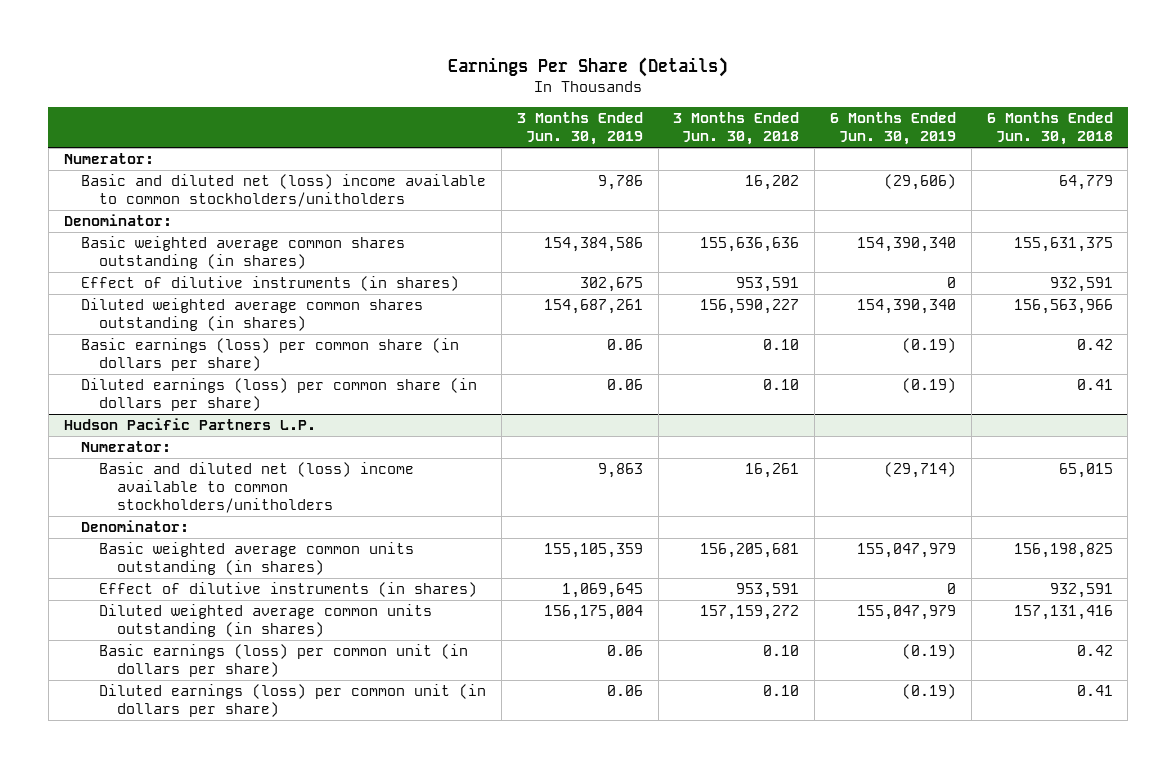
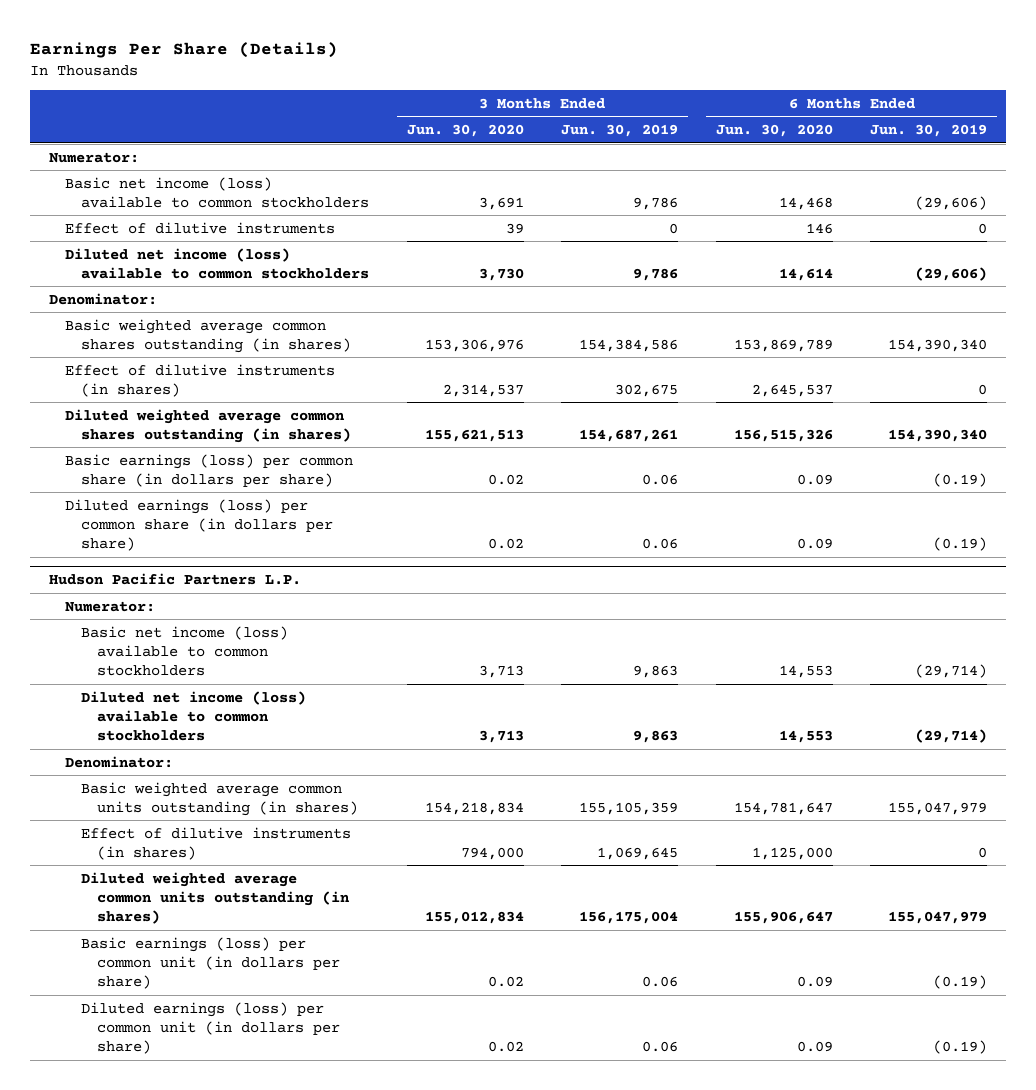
[673,112,800,146] 3 Months Ended Jun. 30, 2018 -> none
[986,112,1113,146] 6 Months Ended Jun. 30, 2018 -> none
none -> [406,123,524,137] Jun. 30, 2020
none -> [715,123,833,137] Jun. 30, 2020
[81,174,487,208] Basic and diluted net (loss) income available to common stockholders/unitholders -> [64,176,369,208] Basic net income (loss) available to common stockholders
none -> [64,221,335,234] Effect of dilutive instruments
none -> [64,247,369,279] Diluted net income (loss) available to common stockholders
[99,462,415,514] Basic and diluted net (loss) income available to common stockholders/unitholders -> [80,625,288,676] Basic net income (loss) available to common stockholders
none -> [80,690,306,741] Diluted net income (loss) available to common stockholders

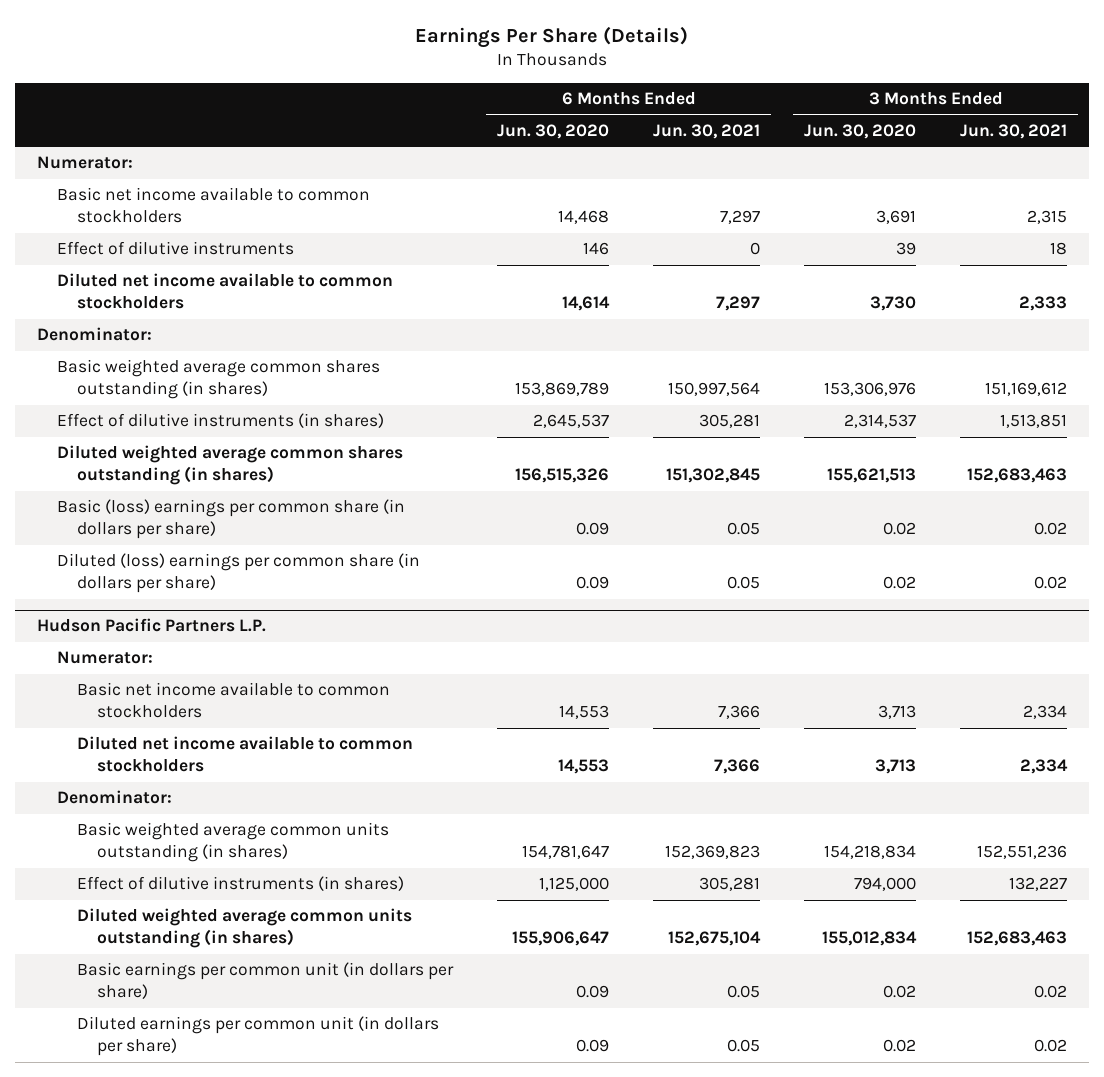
[561,123,679,137] Jun. 30, 2019 -> none
[870,123,988,137] Jun. 30, 2019 -> none
none -> [653,123,761,139] Jun. 30, 2021
none -> [960,123,1068,139] Jun. 30, 2021
[64,176,369,208] Basic net income (loss) available to common stockholders -> [56,187,370,224] Basic net income available to common stockholders
[64,247,369,279] Diluted net income (loss) available to common stockholders -> [56,273,393,310] Diluted net income available to common stockholders
[64,453,353,487] Basic earnings (loss) per common share (in dollars per share) -> [56,499,405,540] Basic (loss) earnings per common share (in dollars per share)
[64,498,333,551] Diluted earnings (loss) per common share (in dollars per share) -> [56,553,420,594] Diluted (loss) earnings per common share (in dollars per share)
[80,625,288,676] Basic net income (loss) available to common stockholders -> [77,682,391,719] Basic net income available to common stockholders
[80,690,306,741] Diluted net income (loss) available to common stockholders -> [77,736,414,773] Diluted net income available to common stockholders
[80,936,340,989] Basic earnings (loss) per common unit (in dollars per share) -> [77,962,455,1000] Basic earnings per common unit (in dollars per share)
[80,1001,340,1054] Diluted earnings (loss) per common unit (in dollars per share) -> [77,1016,440,1057] Diluted earnings per common unit (in dollars per share)

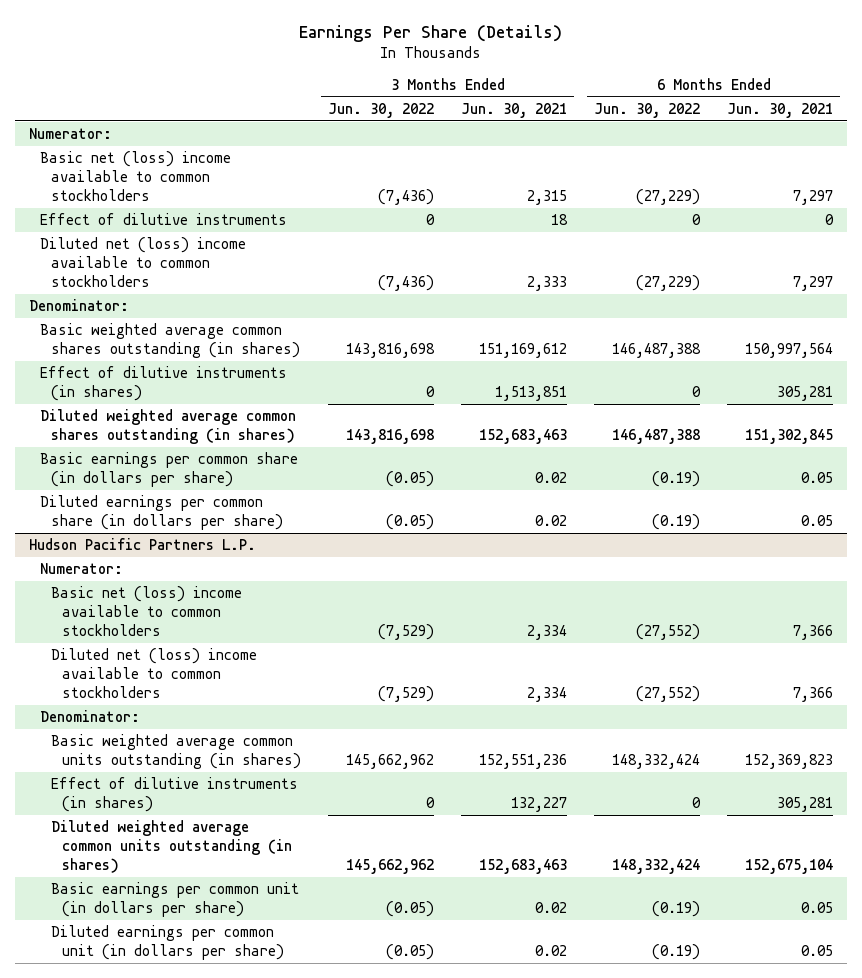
[497,123,610,139] Jun. 30, 2020 -> none
[804,123,917,139] Jun. 30, 2020 -> none
none -> [328,102,435,118] Jun. 30, 2022
none -> [594,102,701,118] Jun. 30, 2022
[56,187,370,224] Basic net income available to common stockholders -> [39,150,231,201] Basic net (loss) income available to common stockholders
[56,273,393,310] Diluted net income available to common stockholders -> [39,236,246,287] Diluted net (loss) income available to common stockholders
[56,499,405,540] Basic (loss) earnings per common share (in dollars per share) -> [39,451,298,487] Basic earnings per common share (in dollars per share)
[56,553,420,594] Diluted (loss) earnings per common share (in dollars per share) -> [39,494,283,530] Diluted earnings per common share (in dollars per share)
[77,682,391,719] Basic net income available to common stockholders -> [50,585,242,636] Basic net (loss) income available to common stockholders
[77,736,414,773] Diluted net income available to common stockholders -> [50,647,257,698] Diluted net (loss) income available to common stockholders

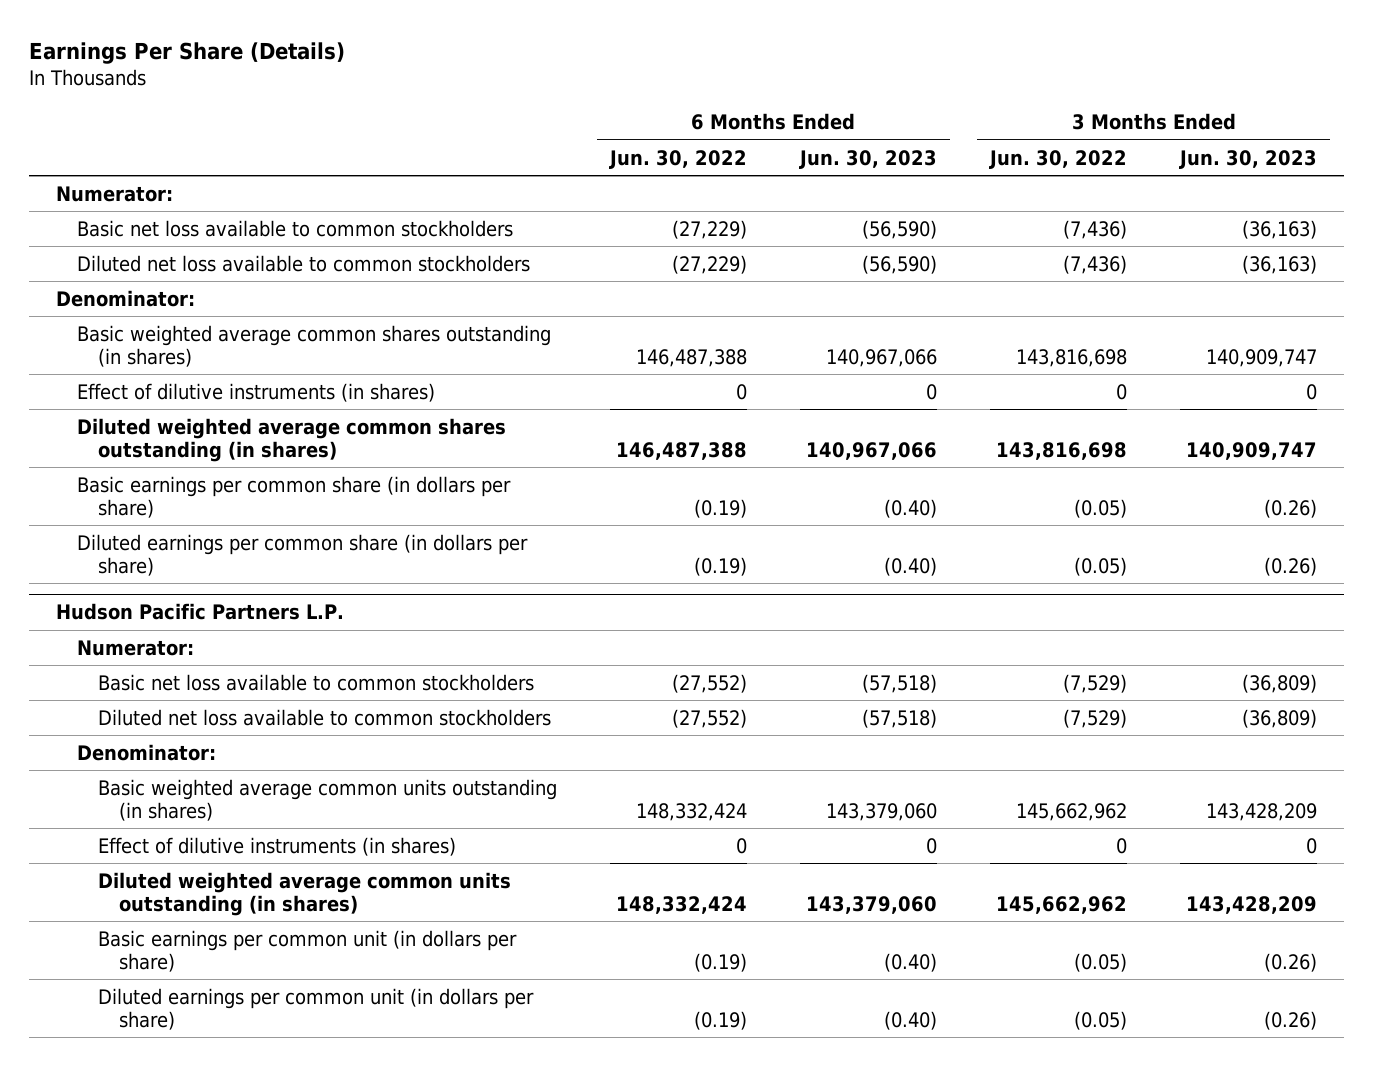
[461,102,568,118] Jun. 30, 2021 -> none
[727,102,834,118] Jun. 30, 2021 -> none
none -> [798,149,937,169] Jun. 30, 2023
none -> [1179,149,1318,169] Jun. 30, 2023
[39,212,287,225] Effect of dilutive instruments -> none
[39,150,231,201] Basic net (loss) income available to common stockholders -> [76,219,513,237] Basic net loss available to common stockholders
[39,236,246,287] Diluted net (loss) income available to common stockholders -> [76,254,530,272] Diluted net loss available to common stockholders
[50,585,242,636] Basic net (loss) income available to common stockholders -> [97,673,534,691] Basic net loss available to common stockholders
[50,647,257,698] Diluted net (loss) income available to common stockholders -> [97,708,551,726] Diluted net loss available to common stockholders

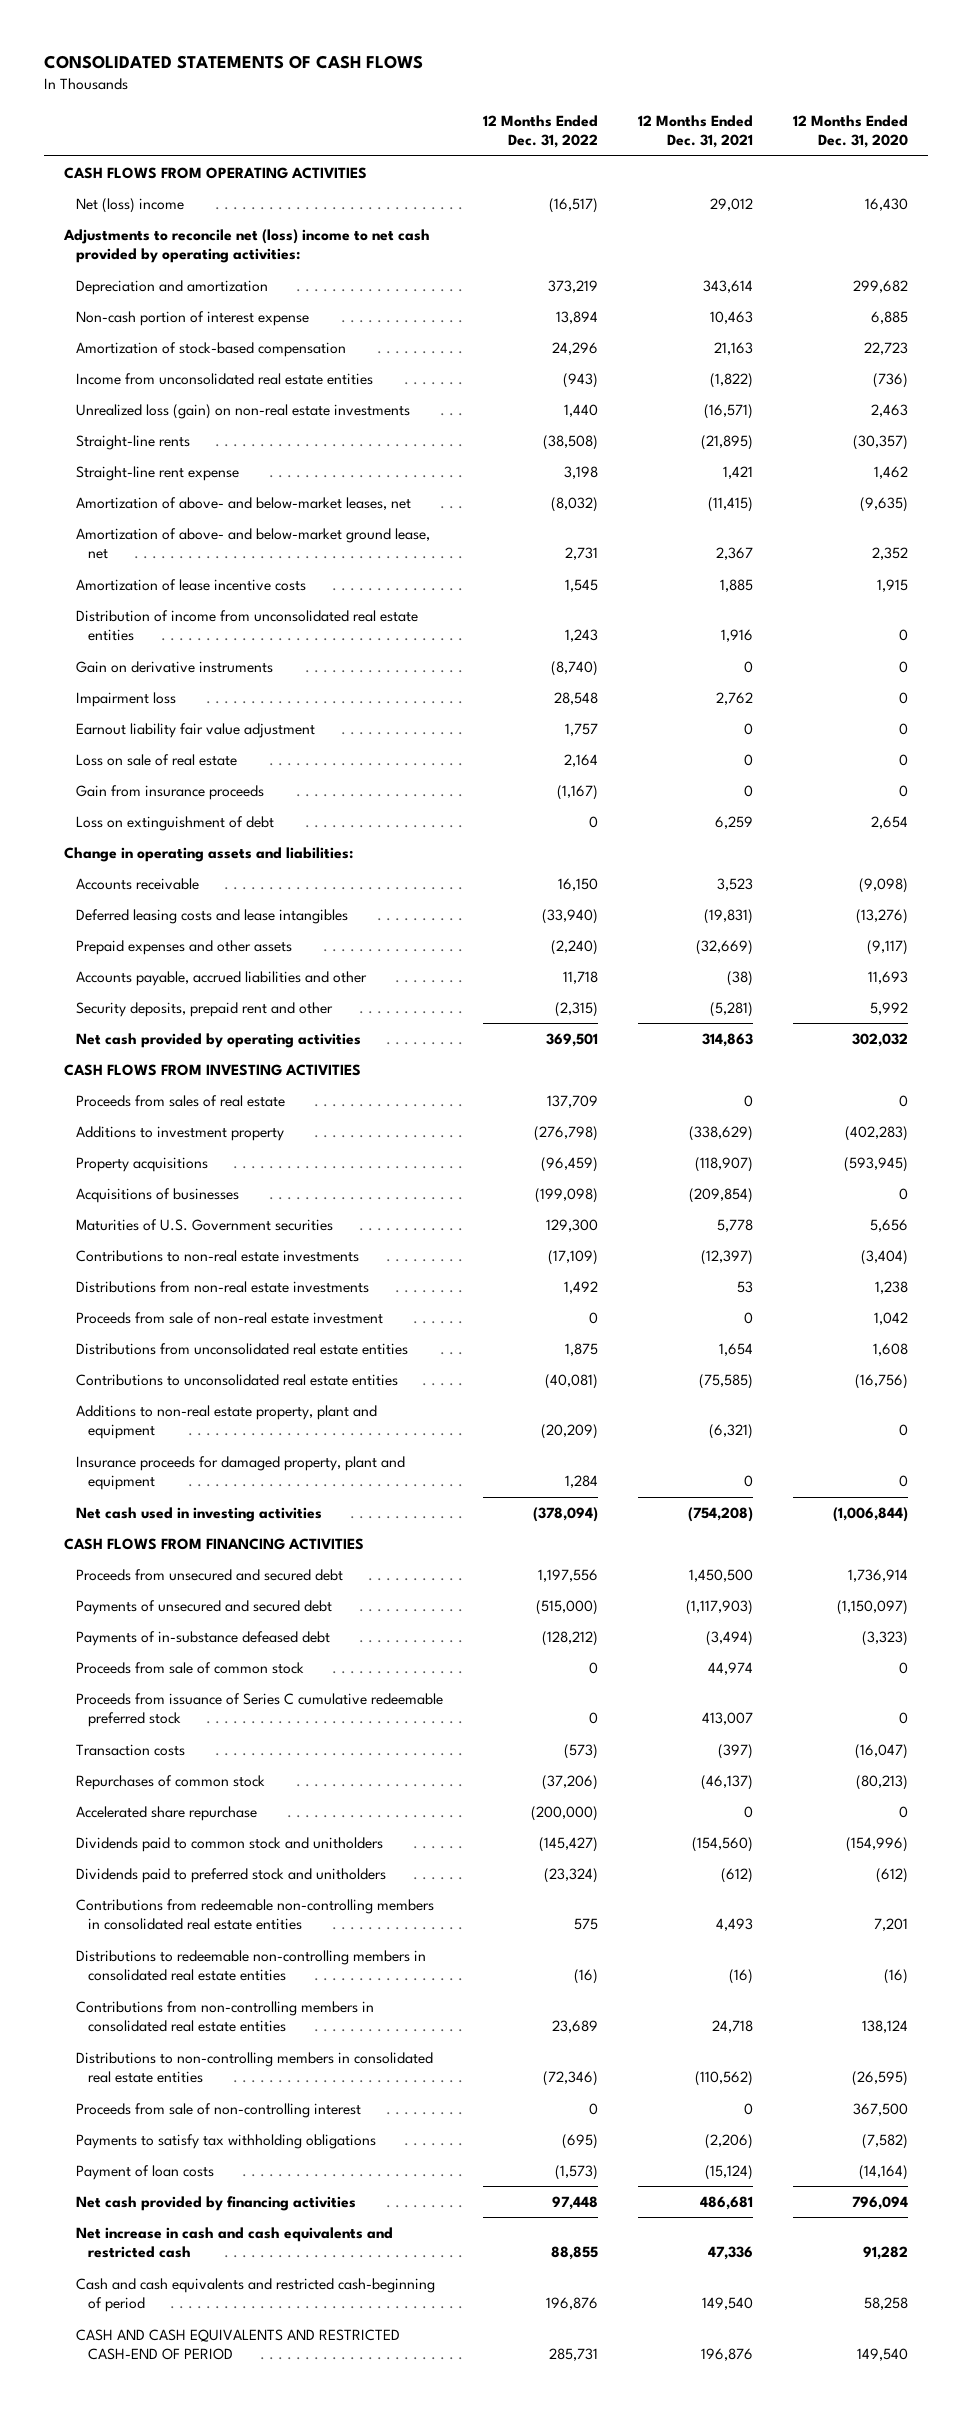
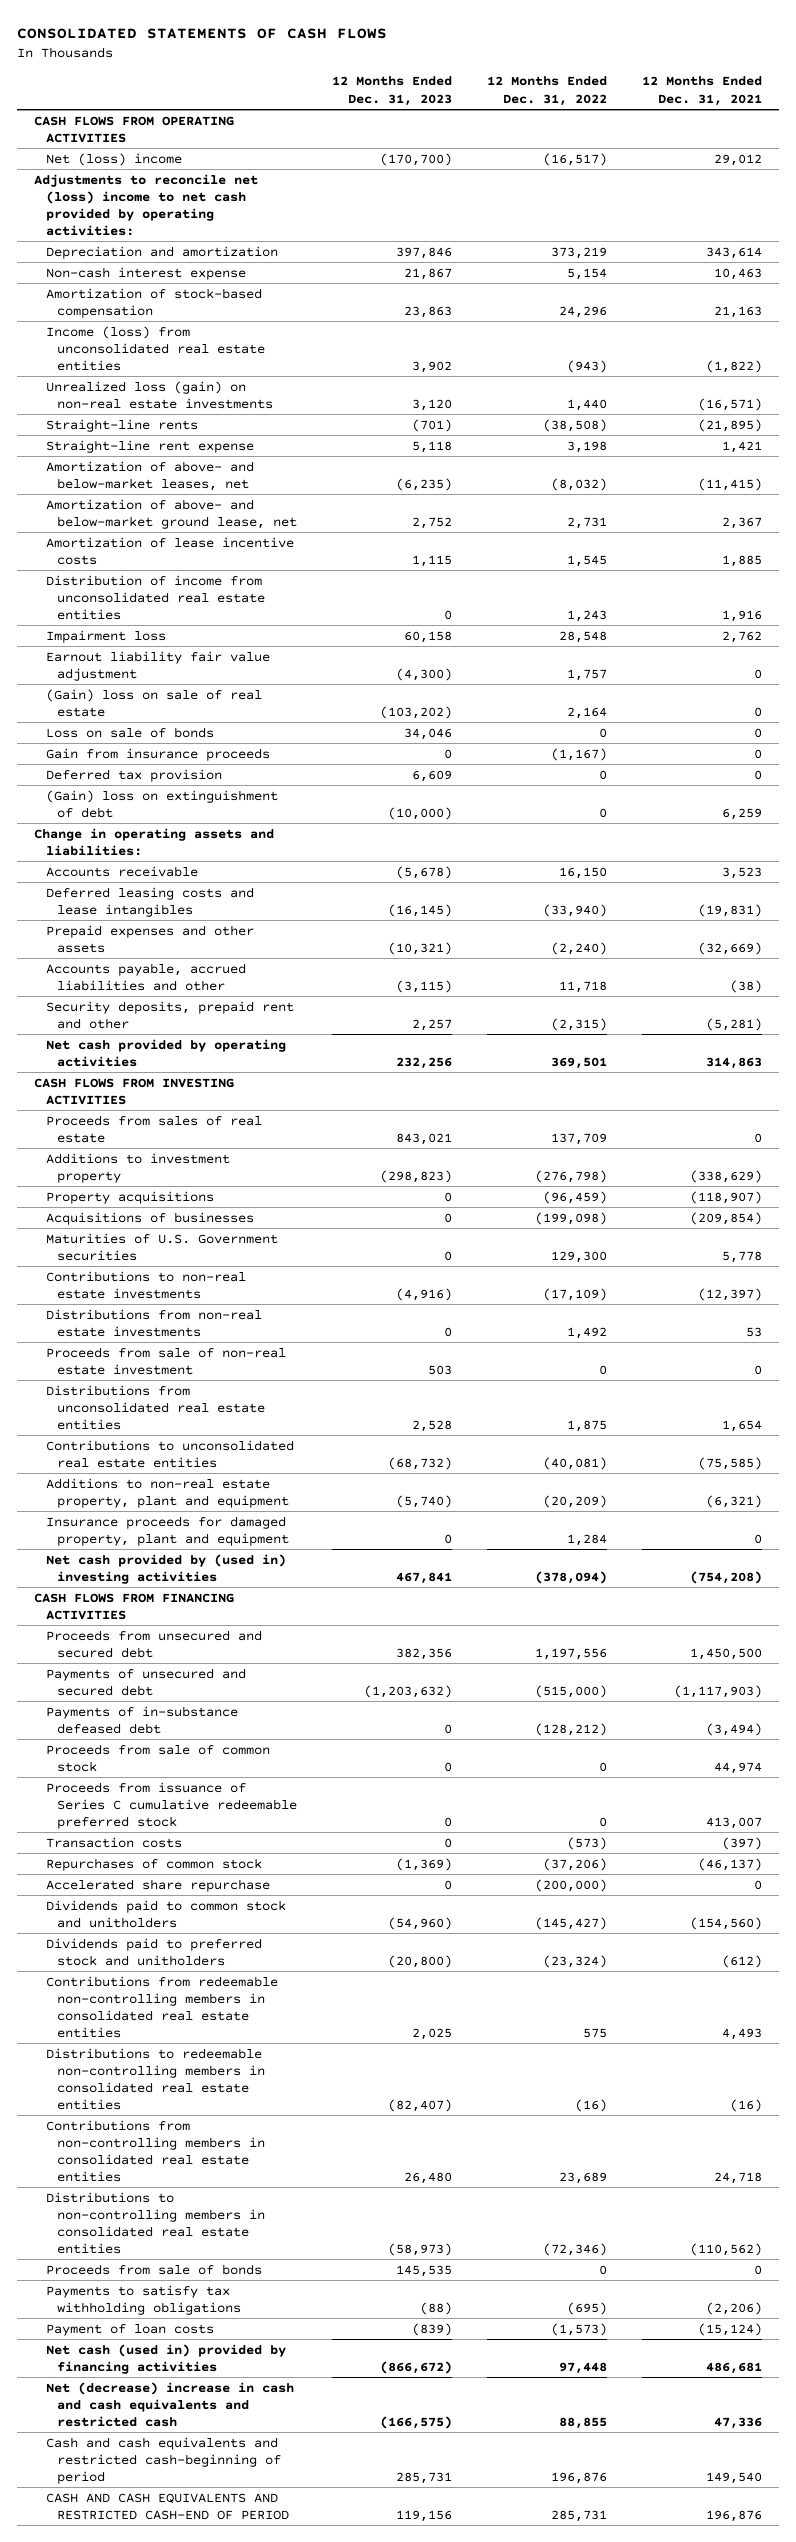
[793,114,909,149] 12 Months Ended Dec. 31, 2020 -> none
none -> [331,76,452,106] 12 Months Ended Dec. 31, 2023
[76,310,310,326] Non-cash portion of interest expense -> [45,266,246,280] Non-cash interest expense
[556,310,599,324] 13,894 -> [566,267,607,280] 5,154
[76,372,374,385] Income from unconsolidated real estate entities -> [45,325,265,371] Income (loss) from unconsolidated real estate entities
[76,660,274,673] Gain on derivative instruments -> none
[76,753,238,766] Loss on sale of real estate -> [45,688,262,717] (Gain) loss on sale of real estate
none -> [45,726,214,738] Loss on sale of bonds
none -> [45,768,222,782] Deferred tax provision
[76,815,275,831] Loss on extinguishment of debt -> [45,789,278,818] (Gain) loss on extinguishment of debt
[76,1506,323,1522] Net cash used in investing activities -> [45,1553,286,1584] Net cash provided by (used in) investing activities
[76,2102,362,2118] Proceeds from sale of non-controlling interest -> [45,2263,262,2275] Proceeds from sale of bonds
[76,2195,357,2211] Net cash provided by financing activities -> [45,2343,286,2374] Net cash (used in) provided by financing activities
[76,2226,394,2259] Net increase in cash and cash equivalents and restricted cash -> [45,2381,294,2427] Net (decrease) increase in cash and cash equivalents and restricted cash

